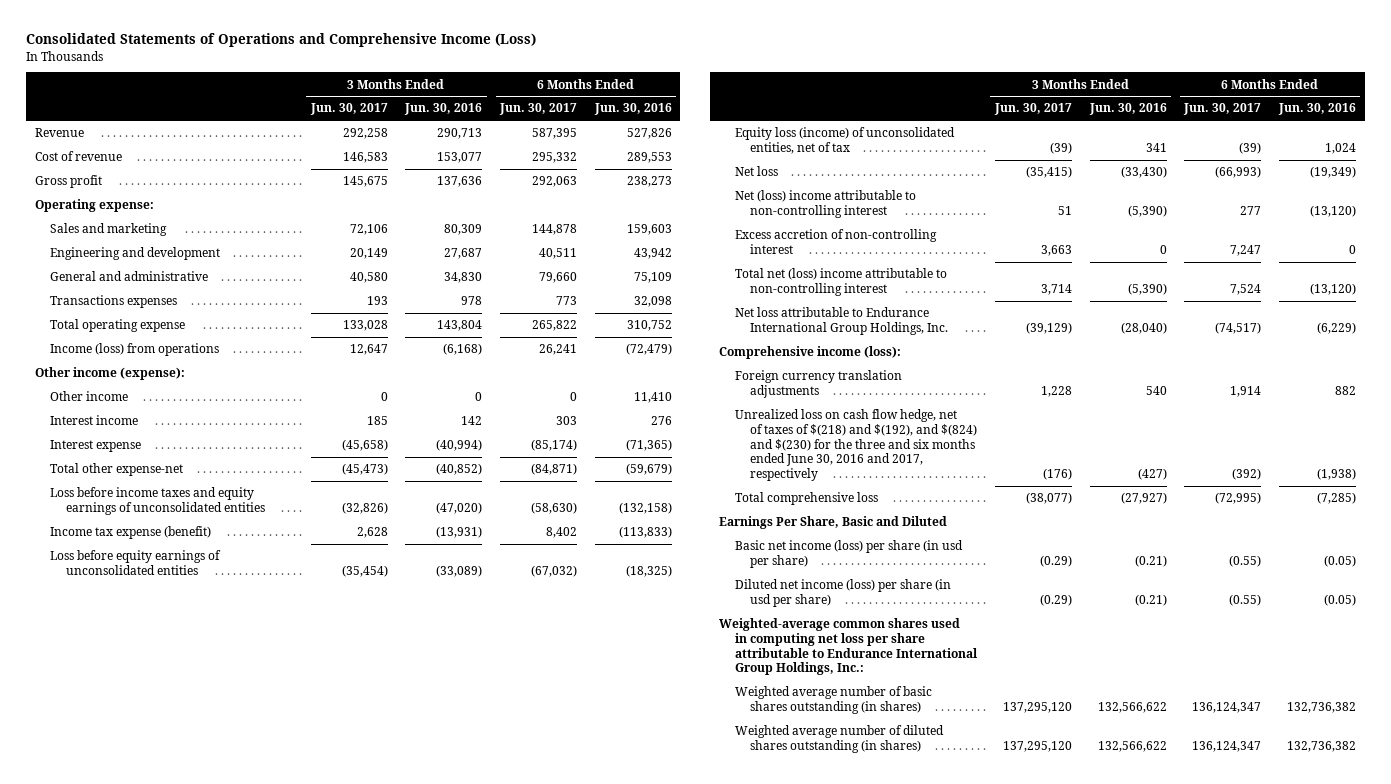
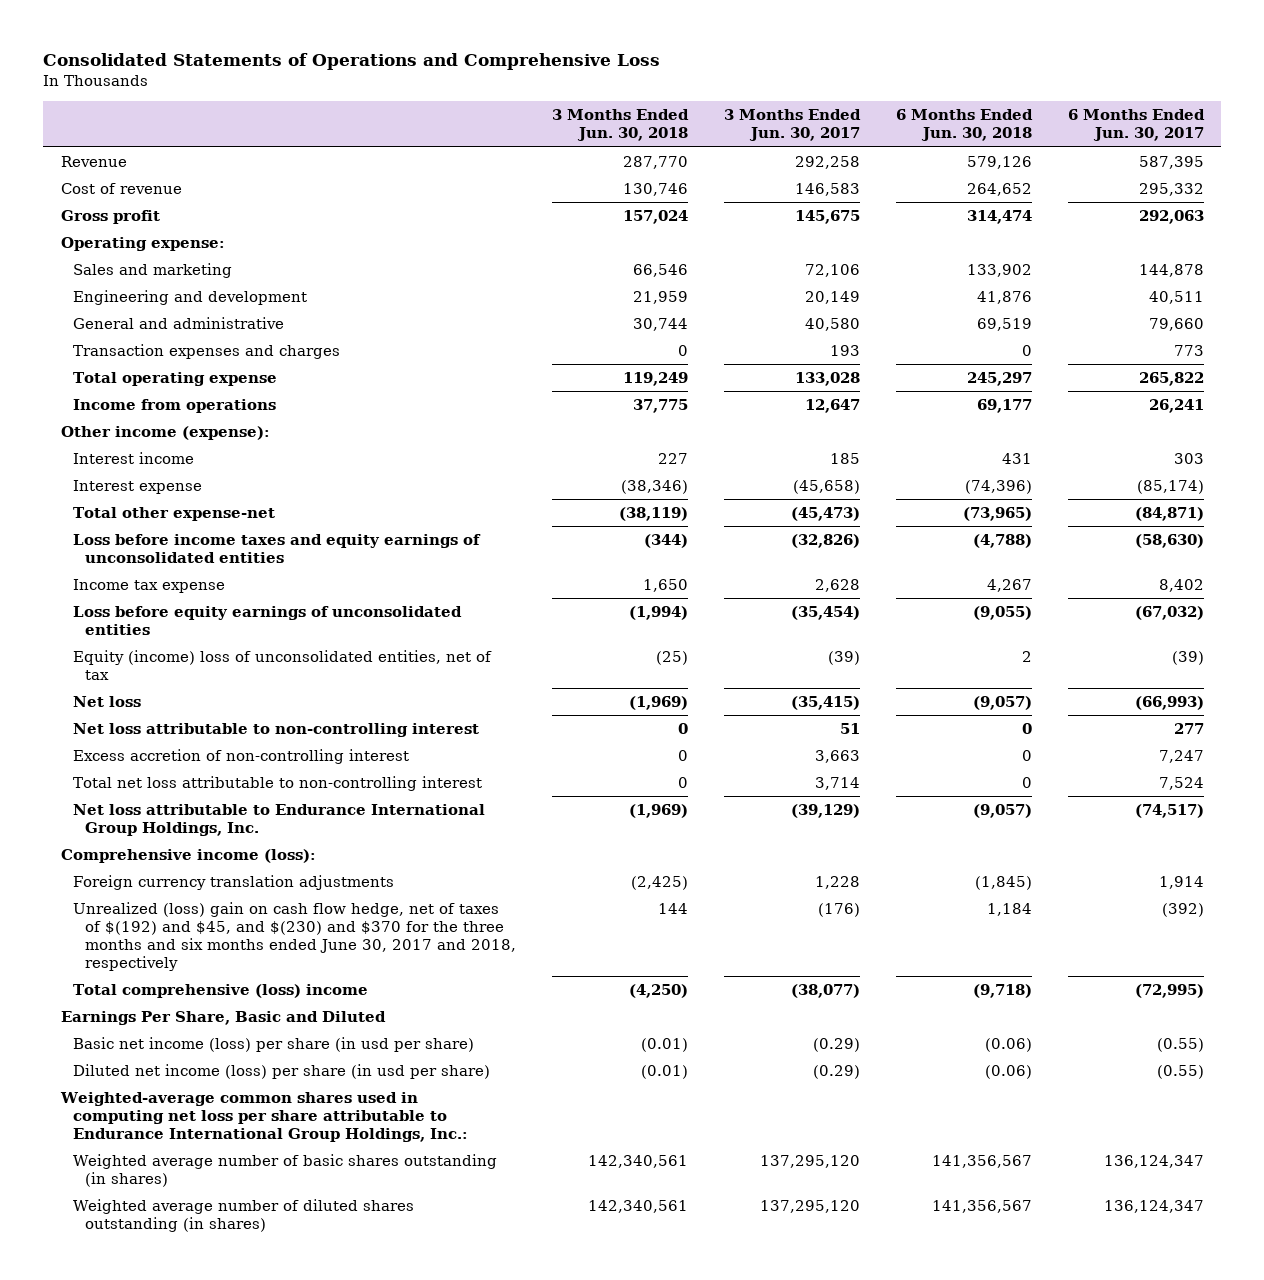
[25,33,536,48] Consolidated Statements of Operations and Comprehensive Income (Loss) -> [42,52,660,70] Consolidated Statements of Operations and Comprehensive Loss
[404,103,483,116] Jun. 30, 2016 -> none
[593,103,672,116] Jun. 30, 2016 -> none
none -> [552,109,690,142] 3 Months Ended Jun. 30, 2018
none -> [895,109,1033,142] 6 Months Ended Jun. 30, 2018
[50,295,178,309] Transactions expenses -> [72,344,340,360] Transaction expenses and charges
[50,343,220,357] Income (loss) from operations -> [72,399,276,414] Income from operations
[50,391,129,402] Other income -> none
[50,526,212,540] Income tax expense (benefit) -> [72,579,225,594] Income tax expense
[734,127,955,154] Equity loss (income) of unconsolidated entities, net of tax -> [72,650,492,681] Equity (income) loss of unconsolidated entities, net of tax
[734,190,916,218] Net (loss) income attributable to non-controlling interest -> [72,723,479,738] Net loss attributable to non-controlling interest
[734,268,947,296] Total net (loss) income attributable to non-controlling interest -> [72,776,482,792] Total net loss attributable to non-controlling interest
[734,409,978,482] Unrealized loss on cash flow hedge, net of taxes of $(218) and $(192), and $(824) and $(230) for the three and six months ended June 30, 2016 and 2017, respectively -> [72,902,517,972] Unrealized (loss) gain on cash flow hedge, net of taxes of $(192) and $45, and $(230) and $370 for the three months and six months ended June 30, 2017 and 2018, respectively
[734,492,878,506] Total comprehensive loss -> [72,984,368,999] Total comprehensive (loss) income

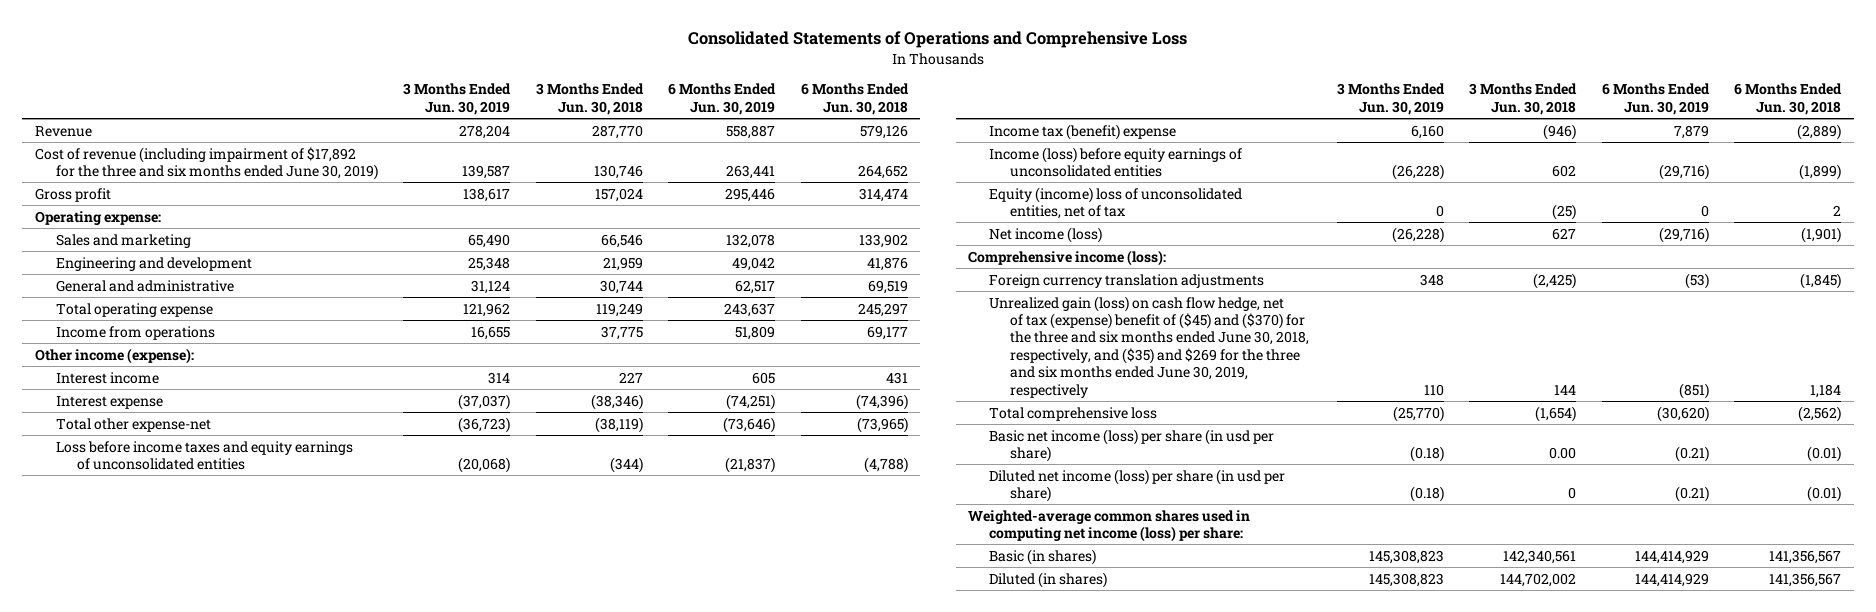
[723,109,861,142] 3 Months Ended Jun. 30, 2017 -> none
[1067,109,1205,142] 6 Months Ended Jun. 30, 2017 -> none
none -> [403,83,512,115] 3 Months Ended Jun. 30, 2019
none -> [668,83,777,115] 6 Months Ended Jun. 30, 2019
[60,183,182,195] Cost of revenue -> [35,146,378,181] Cost of revenue (including impairment of $17,892 for the three and six months ended June 30, 2019)
[72,344,340,360] Transaction expenses and charges -> none
[72,579,225,594] Income tax expense -> [989,123,1177,140] Income tax (benefit) expense
[643,579,689,593] 1,650 -> [1543,123,1577,140] (946)
[986,579,1032,593] 4,267 -> [1796,123,1841,140] (2,889)
[72,606,462,636] Loss before equity earnings of unconsolidated entities -> [989,146,1243,178] Income (loss) before equity earnings of unconsolidated entities
[629,606,689,621] (1,994) -> [1552,165,1577,178] 602
[972,606,1032,621] (9,055) -> [1798,164,1841,181] (1,899)
[72,696,141,708] Net loss -> none
[72,723,479,738] Net loss attributable to non-controlling interest -> none
[72,749,409,765] Excess accretion of non-controlling interest -> none
[72,776,482,792] Total net loss attributable to non-controlling interest -> none
[72,804,485,837] Net loss attributable to Endurance International Group Holdings, Inc. -> [989,226,1103,243] Net income (loss)
[629,804,689,819] (1,969) -> [1552,227,1577,240] 627
[972,804,1032,819] (9,057) -> [1800,226,1841,243] (1,901)
[60,1011,386,1026] Earnings Per Share, Basic and Diluted -> none
[72,902,517,972] Unrealized (loss) gain on cash flow hedge, net of taxes of $(192) and $45, and $(230) and $370 for the three months and six months ended June 30, 2017 and 2018, respectively -> [989,295,1310,398] Unrealized gain (loss) on cash flow hedge, net of tax (expense) benefit of ($45) and ($370) for the three and six months ended June 30, 2018, respectively, and ($35) and $269 for the three and six months ended June 30, 2019, respectively
[72,984,368,999] Total comprehensive (loss) income -> [989,406,1158,421] Total comprehensive loss
[629,984,689,999] (4,250) -> [1535,405,1577,422] (1,654)
[972,984,1032,999] (9,718) -> [1797,405,1841,422] (2,562)
[641,1038,689,1053] (0.01) -> [1549,447,1577,460] 0.00
[984,1038,1032,1053] (0.06) -> [1806,446,1841,463] (0.01)
[641,1065,689,1080] (0.01) -> [1568,487,1577,500] 0
[984,1065,1032,1080] (0.06) -> [1806,486,1841,503] (0.01)
[59,1092,468,1143] Weighted-average common shares used in computing net loss per share attributable to Endurance International Group Holdings, Inc.: -> [968,509,1251,543] Weighted-average common shares used in computing net income (loss) per share:
[72,1154,497,1188] Weighted average number of basic shares outstanding (in shares) -> [989,548,1097,565] Basic (in shares)
[72,1199,414,1233] Weighted average number of diluted shares outstanding (in shares) -> [989,571,1108,588] Diluted (in shares)
[588,1200,689,1214] 142,340,561 -> [1500,572,1577,587] 144,702,002

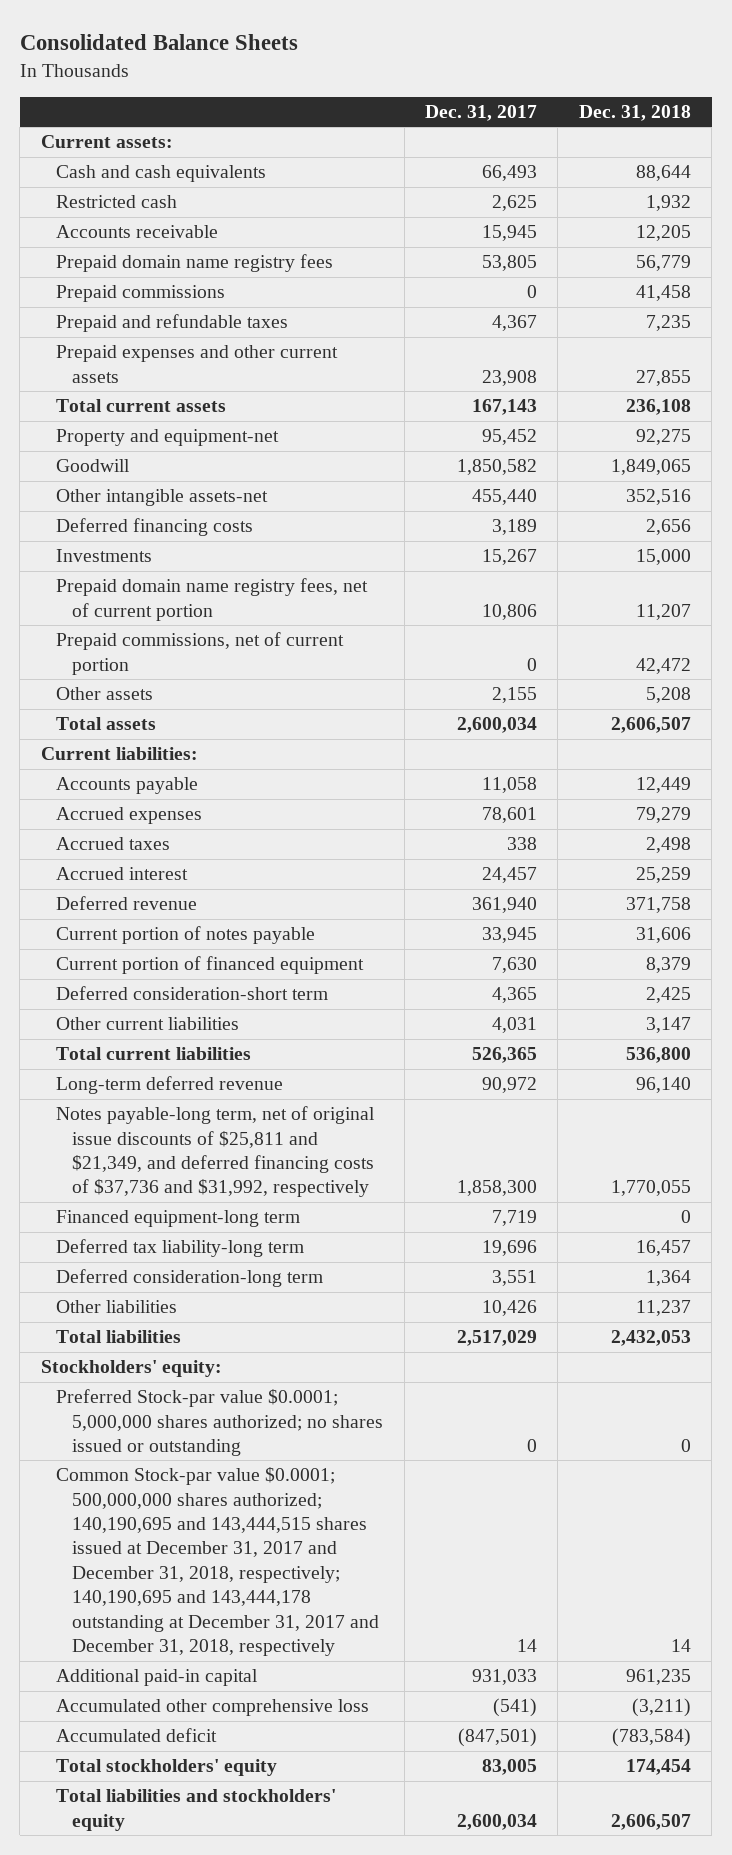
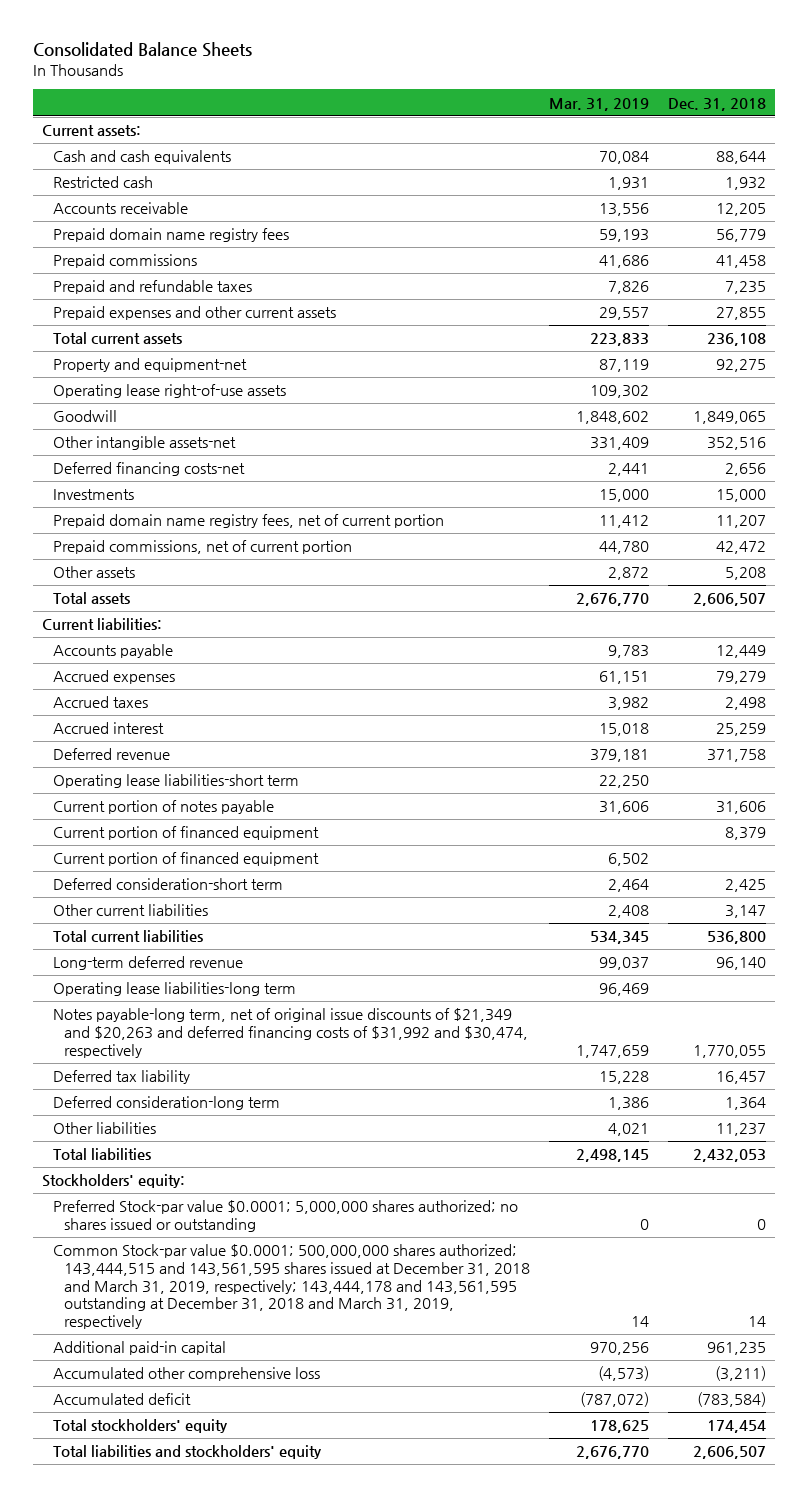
[425,105,538,122] Dec. 31, 2017 -> none
none -> [548,97,649,111] Mar. 31, 2019
none -> [52,384,286,399] Operating lease right-of-use assets
[56,518,254,537] Deferred financing costs -> [52,462,245,477] Deferred financing costs-net
none -> [52,774,299,789] Operating lease liabilities-short term
none -> [52,852,319,867] Current portion of financed equipment
[56,1210,301,1228] Financed equipment-long term -> none
none -> [52,982,296,997] Operating lease liabilities-long term
[56,1106,376,1198] Notes payable-long term, net of original issue discounts of $25,811 and $21,349, and deferred financing costs of $37,736 and $31,992, respectively -> [52,1008,528,1058] Notes payable-long term, net of original issue discounts of $21,349 and $20,263 and deferred financing costs of $31,992 and $30,474, respectively
[56,1239,305,1258] Deferred tax liability-long term -> [52,1070,190,1085] Deferred tax liability
[56,1467,380,1657] Common Stock-par value $0.0001; 500,000,000 shares authorized; 140,190,695 and 143,444,515 shares issued at December 31, 2017 and December 31, 2018, respectively; 140,190,695 and 143,444,178 outstanding at December 31, 2017 and December 31, 2018, respectively -> [52,1244,530,1330] Common Stock-par value $0.0001; 500,000,000 shares authorized; 143,444,515 and 143,561,595 shares issued at December 31, 2018 and March 31, 2019, respectively; 143,444,178 and 143,561,595 outstanding at December 31, 2018 and March 31, 2019, respectively

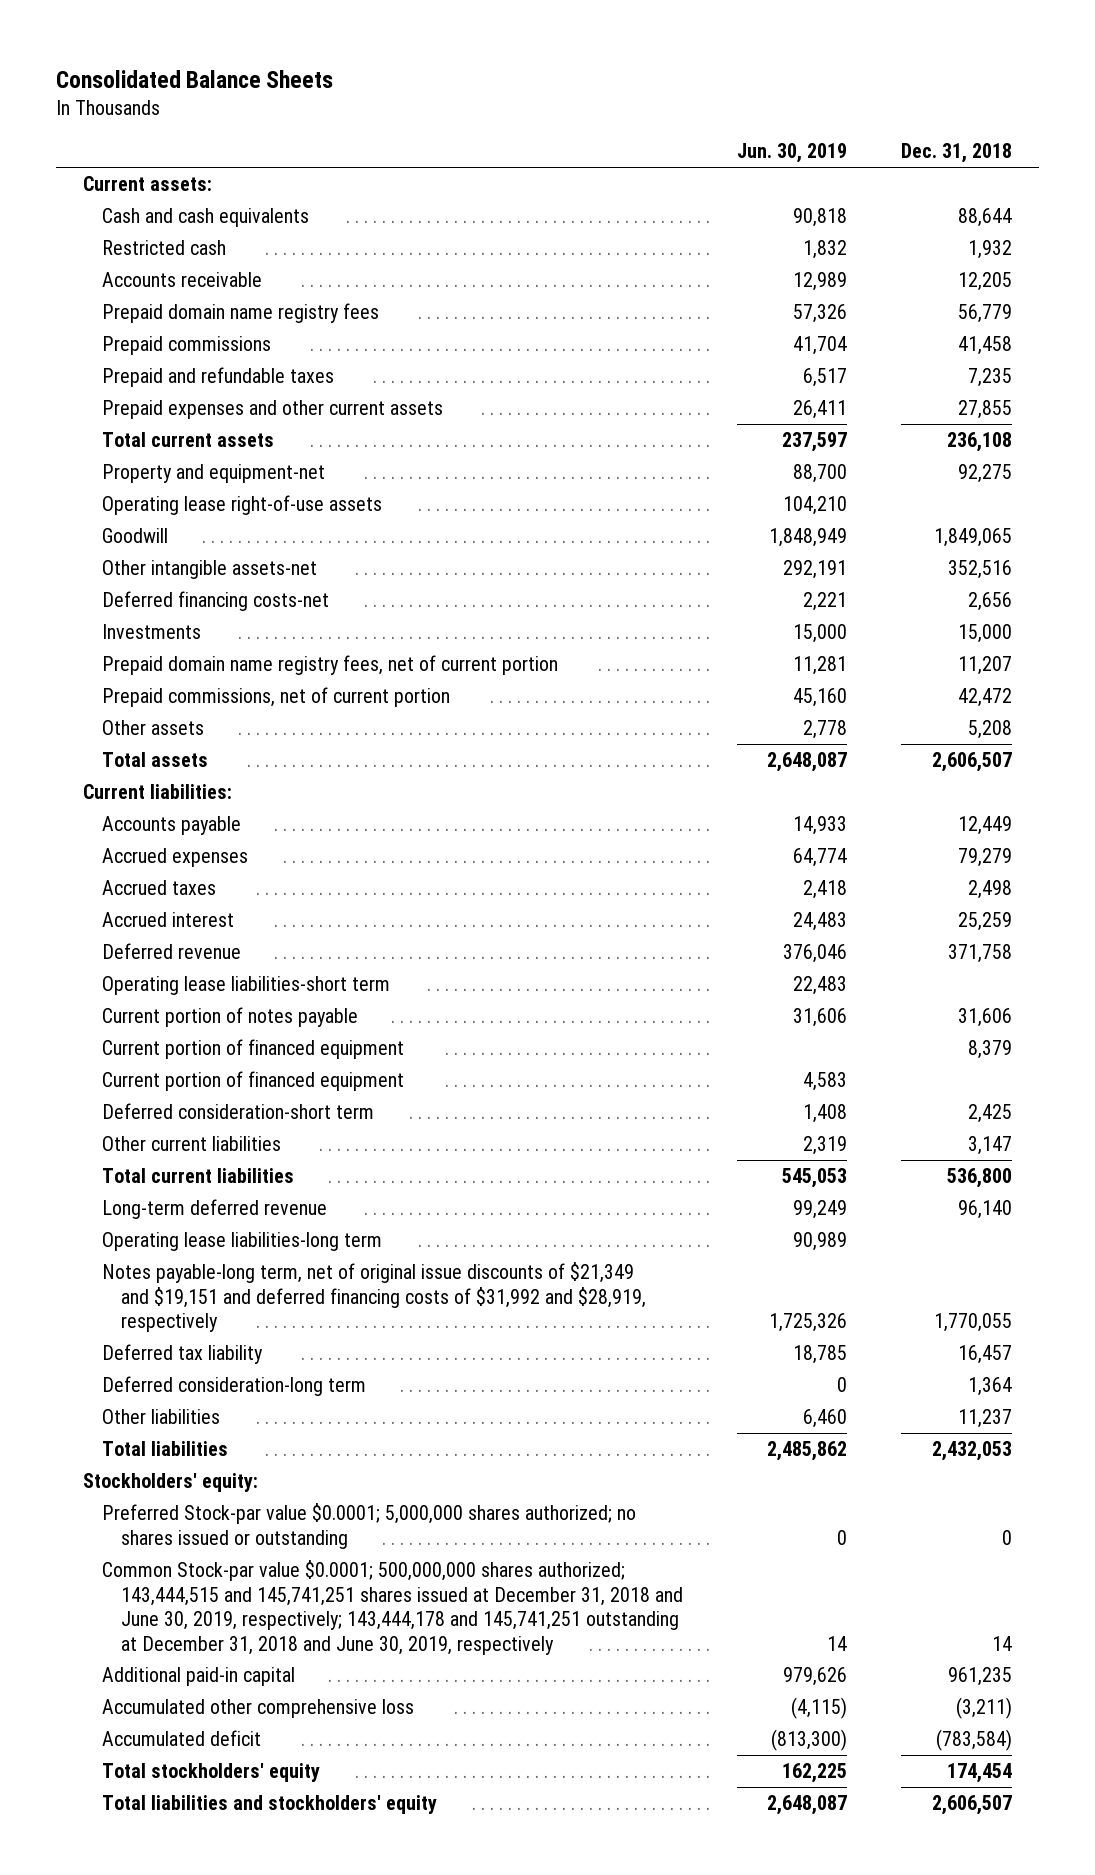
[548,97,649,111] Mar. 31, 2019 -> none
none -> [737,143,848,164] Jun. 30, 2019
[52,1008,528,1058] Notes payable-long term, net of original issue discounts of $21,349 and $20,263 and deferred financing costs of $31,992 and $30,474, respectively -> [102,1262,647,1333] Notes payable-long term, net of original issue discounts of $21,349 and $19,151 and deferred financing costs of $31,992 and $28,919, respectively
[52,1244,530,1330] Common Stock-par value $0.0001; 500,000,000 shares authorized; 143,444,515 and 143,561,595 shares issued at December 31, 2018 and March 31, 2019, respectively; 143,444,178 and 143,561,595 outstanding at December 31, 2018 and March 31, 2019, respectively -> [102,1560,684,1655] Common Stock-par value $0.0001; 500,000,000 shares authorized; 143,444,515 and 145,741,251 shares issued at December 31, 2018 and June 30, 2019, respectively; 143,444,178 and 145,741,251 outstanding at December 31, 2018 and June 30, 2019, respectively

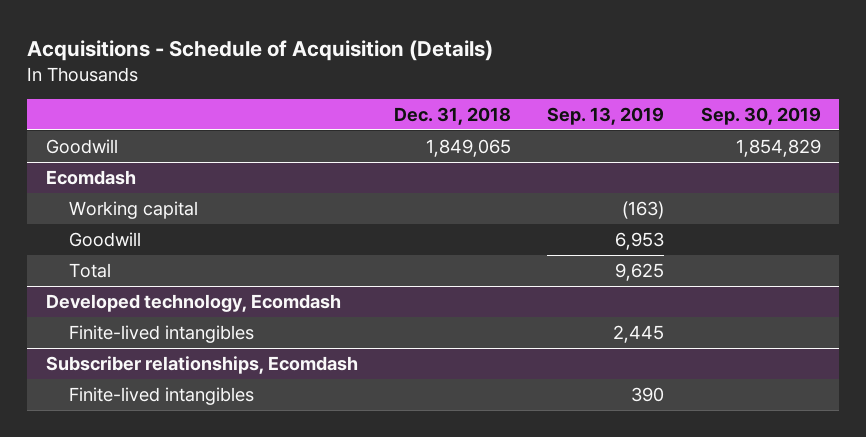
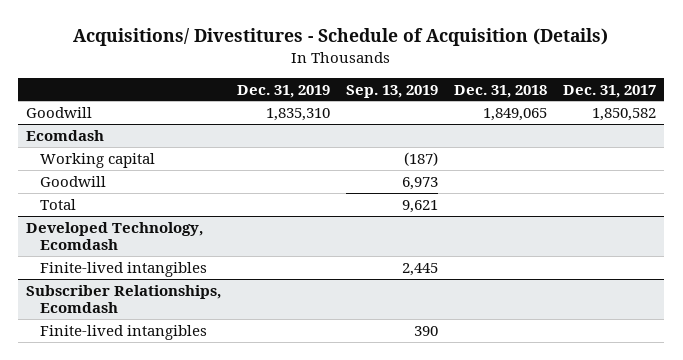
[27,39,494,61] Acquisitions - Schedule of Acquisition (Details) -> [73,28,609,47] Acquisitions/ Divestitures - Schedule of Acquisition (Details)
[700,107,821,126] Sep. 30, 2019 -> none
none -> [237,84,331,98] Dec. 31, 2019
none -> [563,84,657,98] Dec. 31, 2017
[622,200,665,219] (163) -> [404,151,439,166] (187)
[615,231,665,250] 6,953 -> [402,176,439,190] 6,973
[615,262,665,281] 9,625 -> [402,199,439,213] 9,621
[45,293,341,312] Developed technology, Ecomdash -> [26,221,204,251] Developed Technology, Ecomdash
[45,355,358,374] Subscriber relationships, Ecomdash -> [26,284,222,314] Subscriber Relationships, Ecomdash

